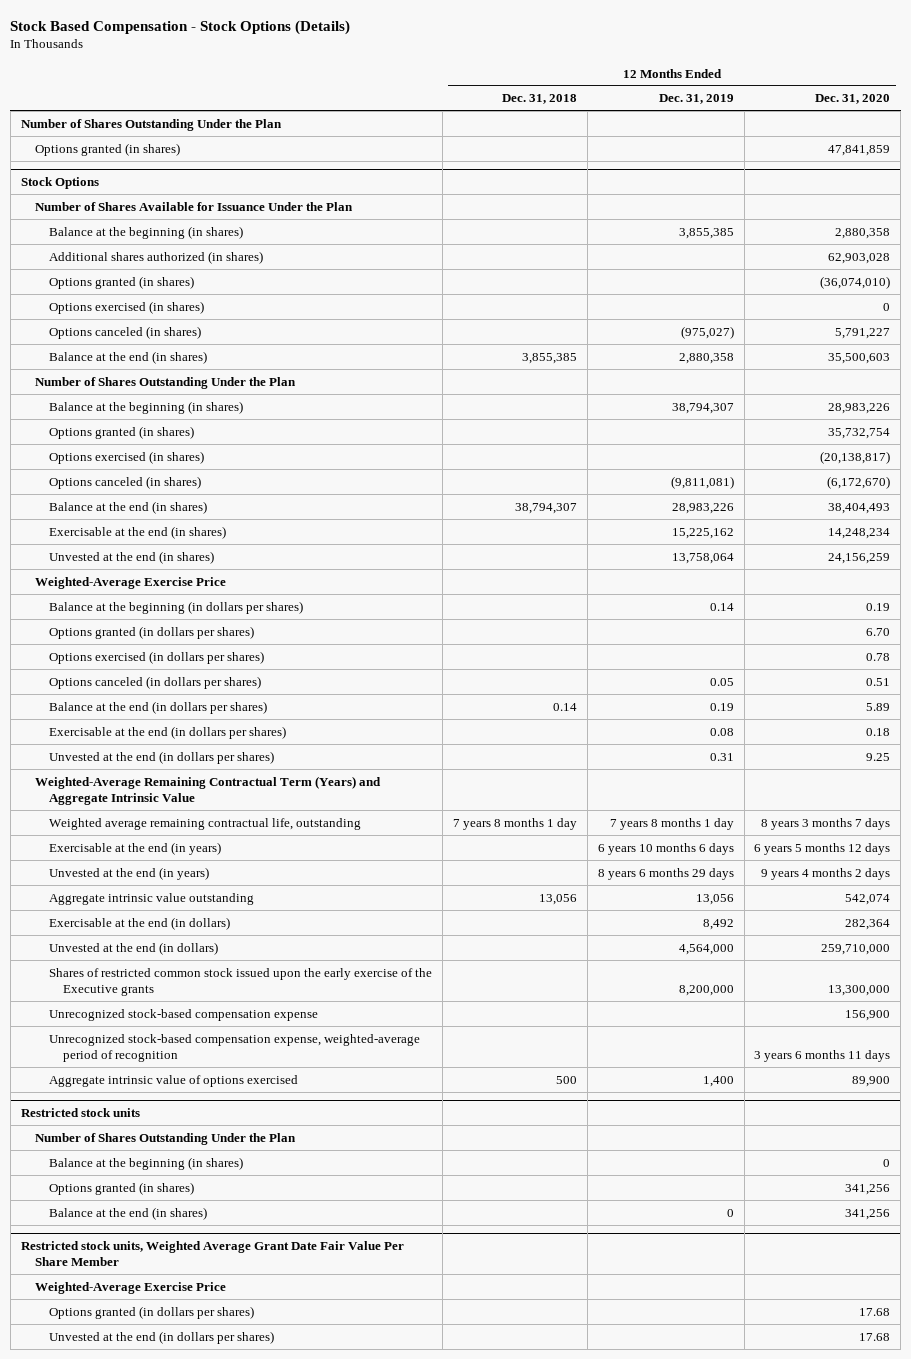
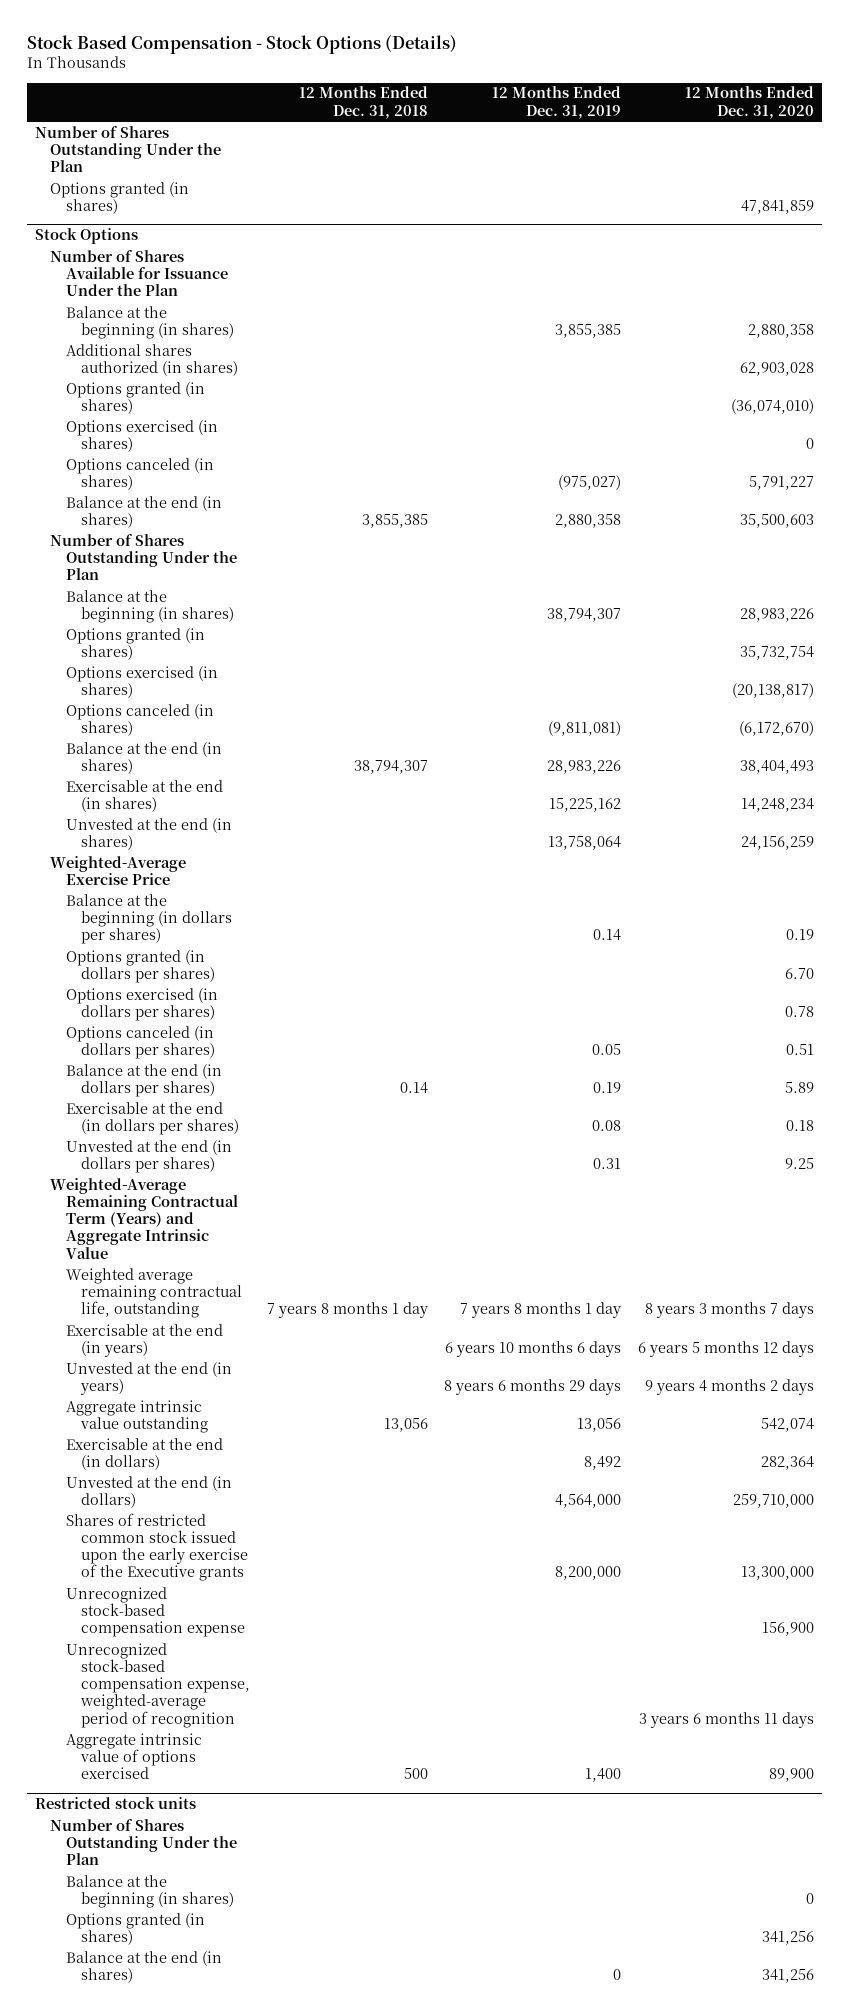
[20,1240,404,1267] Restricted stock units, Weighted Average Grant Date Fair Value Per Share Member -> none
[35,1281,227,1294] Weighted-Average Exercise Price -> none
[49,1305,255,1319] Options granted (in dollars per shares) -> none
[49,1330,275,1344] Unvested at the end (in dollars per shares) -> none

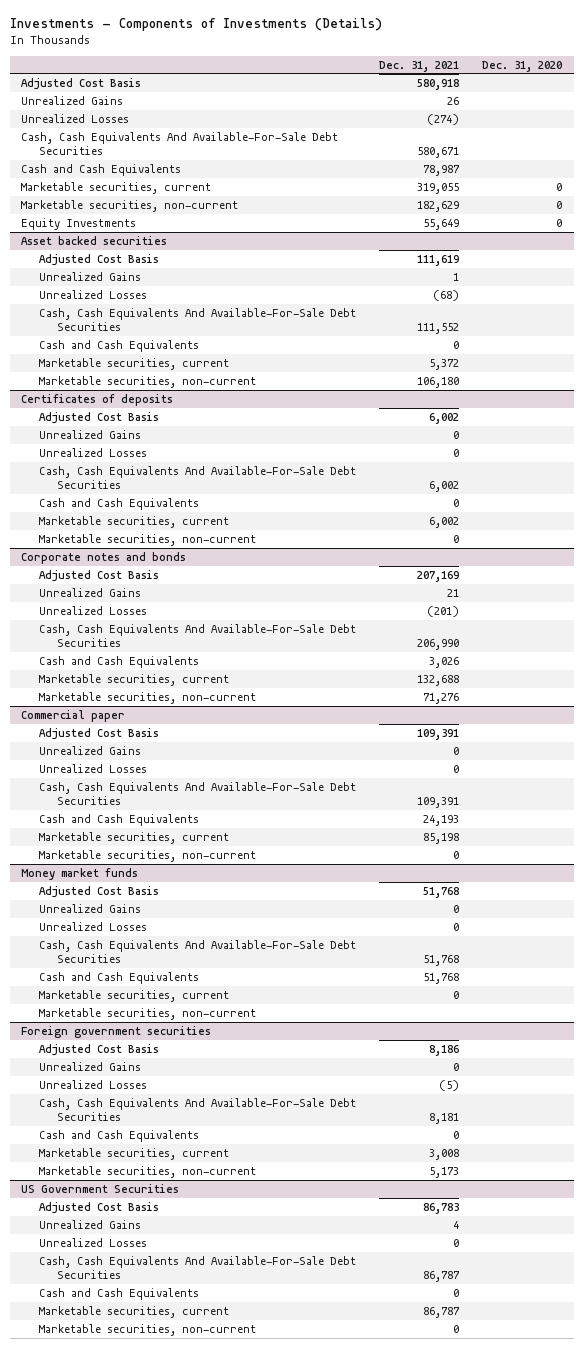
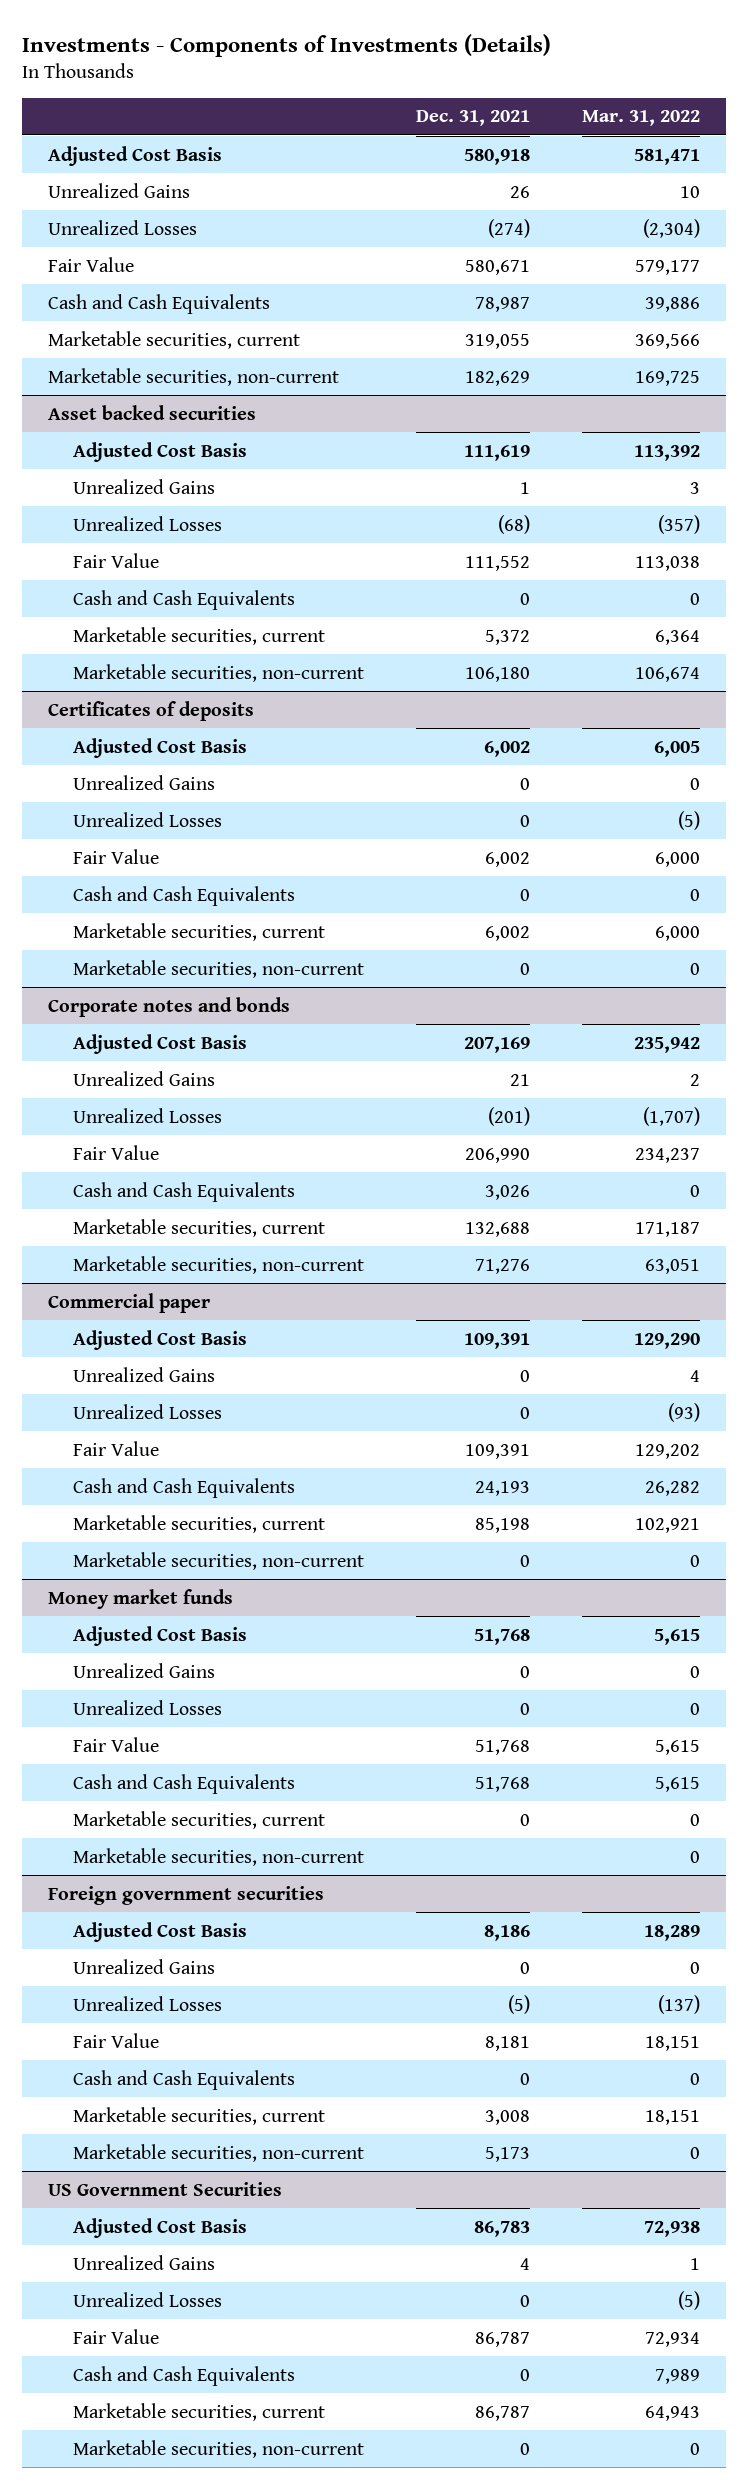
[482,60,563,72] Dec. 31, 2020 -> none
none -> [581,110,700,127] Mar. 31, 2022
[21,131,339,156] Cash, Cash Equivalents And Available-For-Sale Debt Securities -> [47,256,134,272] Fair Value
[21,217,137,230] Equity Investments -> none
[39,307,357,332] Cash, Cash Equivalents And Available-For-Sale Debt Securities -> [72,552,159,568] Fair Value
[39,465,357,490] Cash, Cash Equivalents And Available-For-Sale Debt Securities -> [72,848,159,864] Fair Value
[39,623,357,648] Cash, Cash Equivalents And Available-For-Sale Debt Securities -> [72,1144,159,1160] Fair Value
[39,781,357,806] Cash, Cash Equivalents And Available-For-Sale Debt Securities -> [72,1440,159,1456] Fair Value
[39,939,357,964] Cash, Cash Equivalents And Available-For-Sale Debt Securities -> [72,1736,159,1752] Fair Value
[39,1097,357,1122] Cash, Cash Equivalents And Available-For-Sale Debt Securities -> [72,2032,159,2048] Fair Value
[39,1255,357,1280] Cash, Cash Equivalents And Available-For-Sale Debt Securities -> [72,2328,159,2344] Fair Value

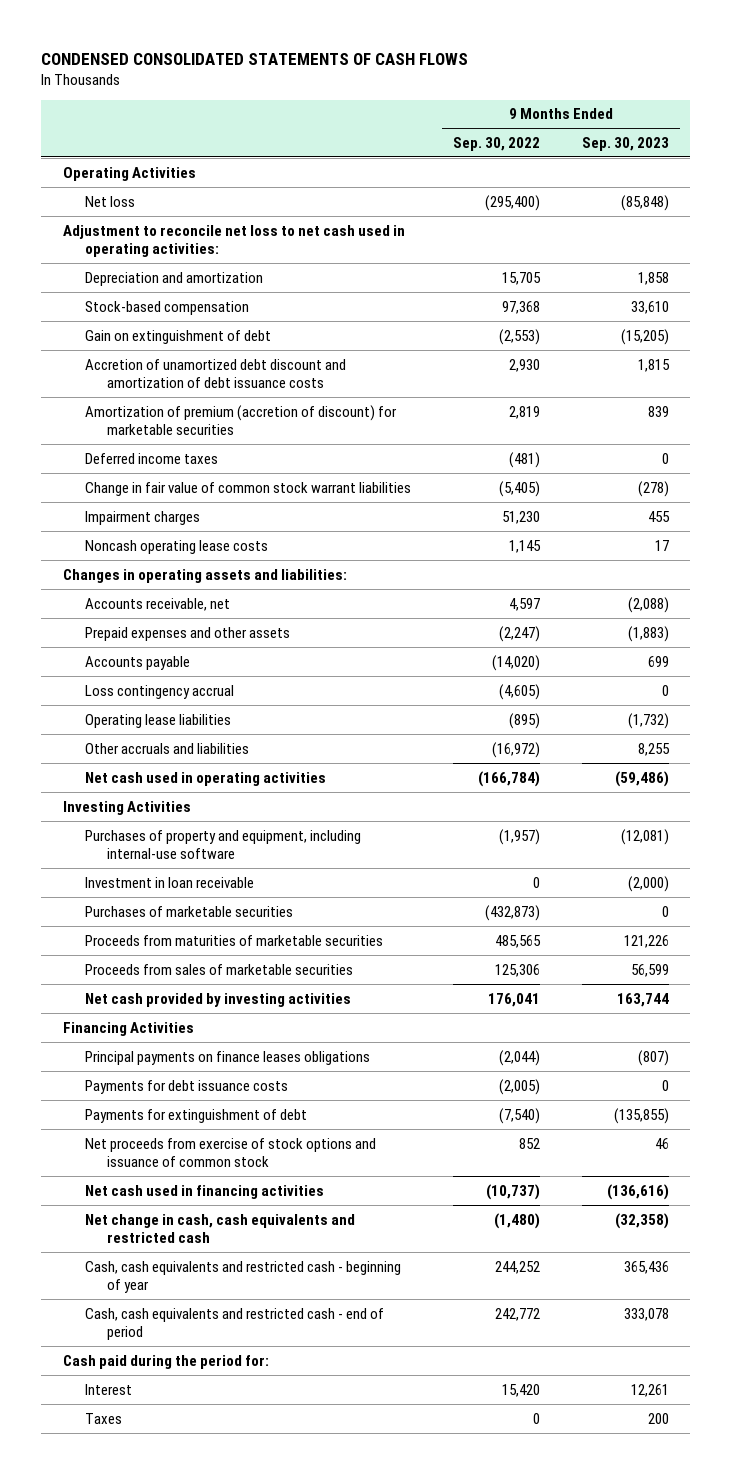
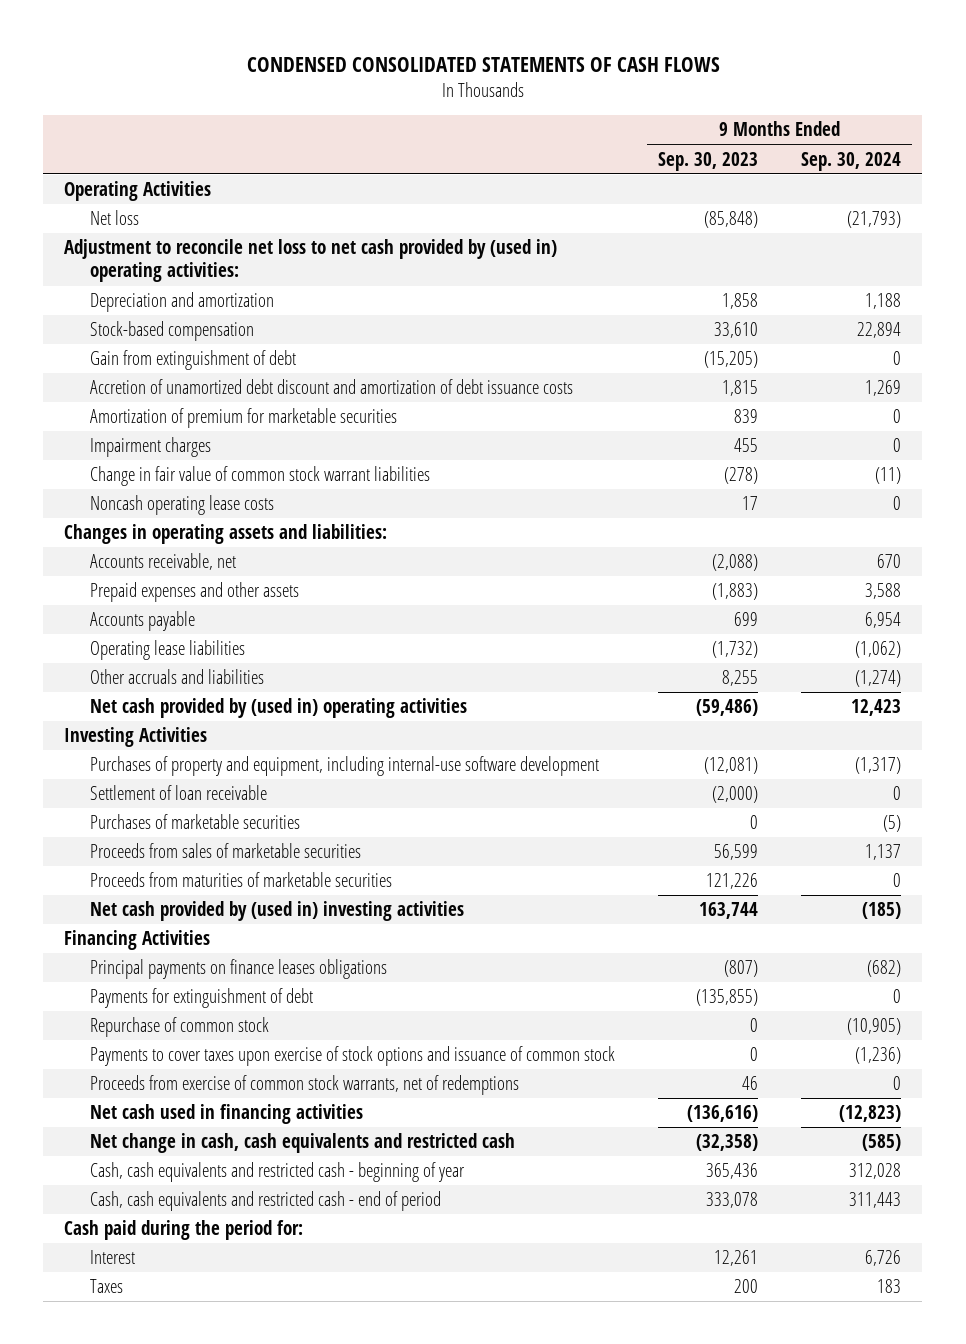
[452,136,540,151] Sep. 30, 2022 -> none
none -> [801,151,902,171] Sep. 30, 2024
[62,224,405,257] Adjustment to reconcile net loss to net cash used in operating activities: -> [64,239,558,283] Adjustment to reconcile net loss to net cash provided by (used in) operating activities:
[84,329,271,344] Gain on extinguishment of debt -> [90,350,297,371] Gain from extinguishment of debt
[84,452,218,464] Deferred income taxes -> none
[84,404,397,435] Amortization of premium (accretion of discount) for marketable securities -> [90,408,398,429] Amortization of premium for marketable securities
[84,481,411,496] Change in fair value of common stock warrant liabilities -> [90,466,431,487] Change in fair value of common stock warrant liabilities
[84,684,234,699] Loss contingency accrual -> none
[84,771,326,786] Net cash used in operating activities -> [90,698,468,719] Net cash provided by (used in) operating activities
[84,876,254,888] Investment in loan receivable -> none
[84,829,361,859] Purchases of property and equipment, including internal-use software -> [90,756,600,777] Purchases of property and equipment, including internal-use software development
none -> [90,785,268,801] Settlement of loan receivable
[84,934,383,946] Proceeds from maturities of marketable securities -> [90,872,393,888] Proceeds from maturities of marketable securities
[84,992,351,1007] Net cash provided by investing activities -> [90,901,465,922] Net cash provided by (used in) investing activities
[84,1079,288,1094] Payments for debt issuance costs -> none
none -> [90,1017,270,1038] Repurchase of common stock
none -> [90,1046,616,1067] Payments to cover taxes upon exercise of stock options and issuance of common stock
[84,1137,376,1167] Net proceeds from exercise of stock options and issuance of common stock -> [90,1075,520,1096] Proceeds from exercise of common stock warrants, net of redemptions

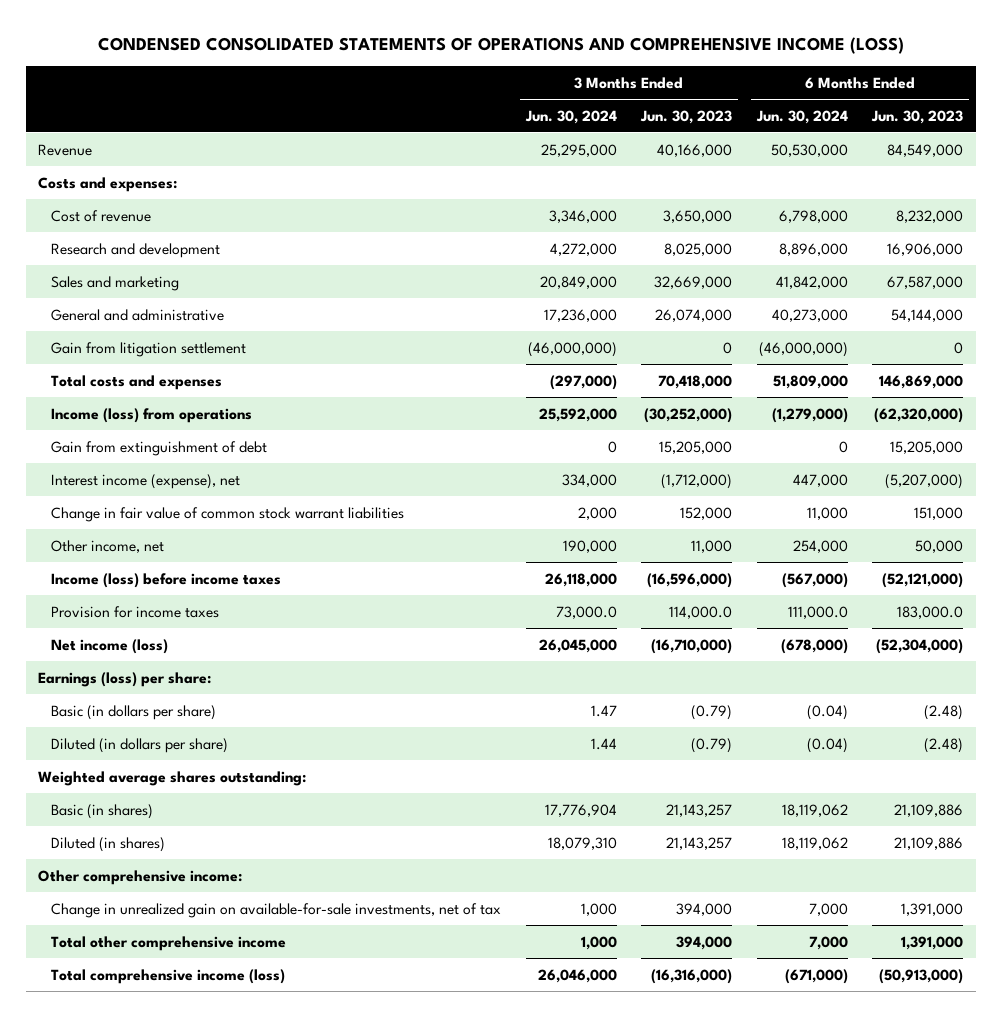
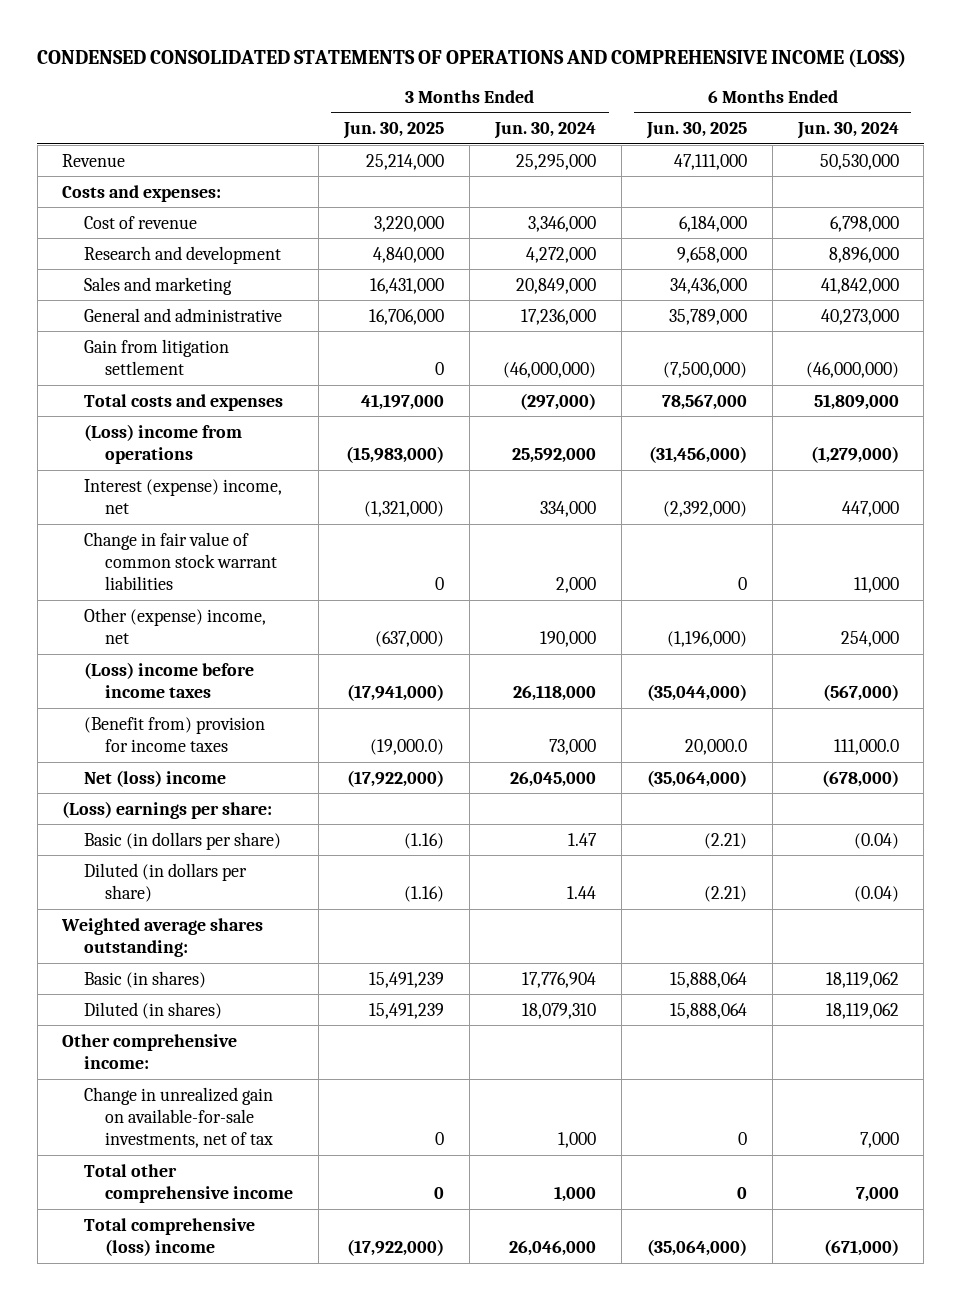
[640,109,733,124] Jun. 30, 2023 -> none
[871,109,964,124] Jun. 30, 2023 -> none
none -> [343,122,445,140] Jun. 30, 2025
none -> [645,122,747,140] Jun. 30, 2025
[51,440,268,456] Gain from extinguishment of debt -> none
[51,407,253,423] Income (loss) from operations -> [83,423,242,464] (Loss) income from operations
[51,473,241,489] Interest income (expense), net -> [83,478,282,514] Interest (expense) income, net
[51,539,165,553] Other income, net -> [83,607,266,644] Other (expense) income, net
[51,572,282,588] Income (loss) before income taxes -> [83,661,254,698] (Loss) income before income taxes
[51,605,220,618] Provision for income taxes -> [83,716,265,752] (Benefit from) provision for income taxes
[555,605,617,619] 73,000.0 -> [548,738,596,755] 73,000
[51,638,169,654] Net income (loss) -> [83,769,226,787] Net (loss) income
[38,671,212,687] Earnings (loss) per share: -> [62,800,273,819] (Loss) earnings per share:
[51,968,286,984] Total comprehensive income (loss) -> [83,1217,255,1256] Total comprehensive (loss) income

